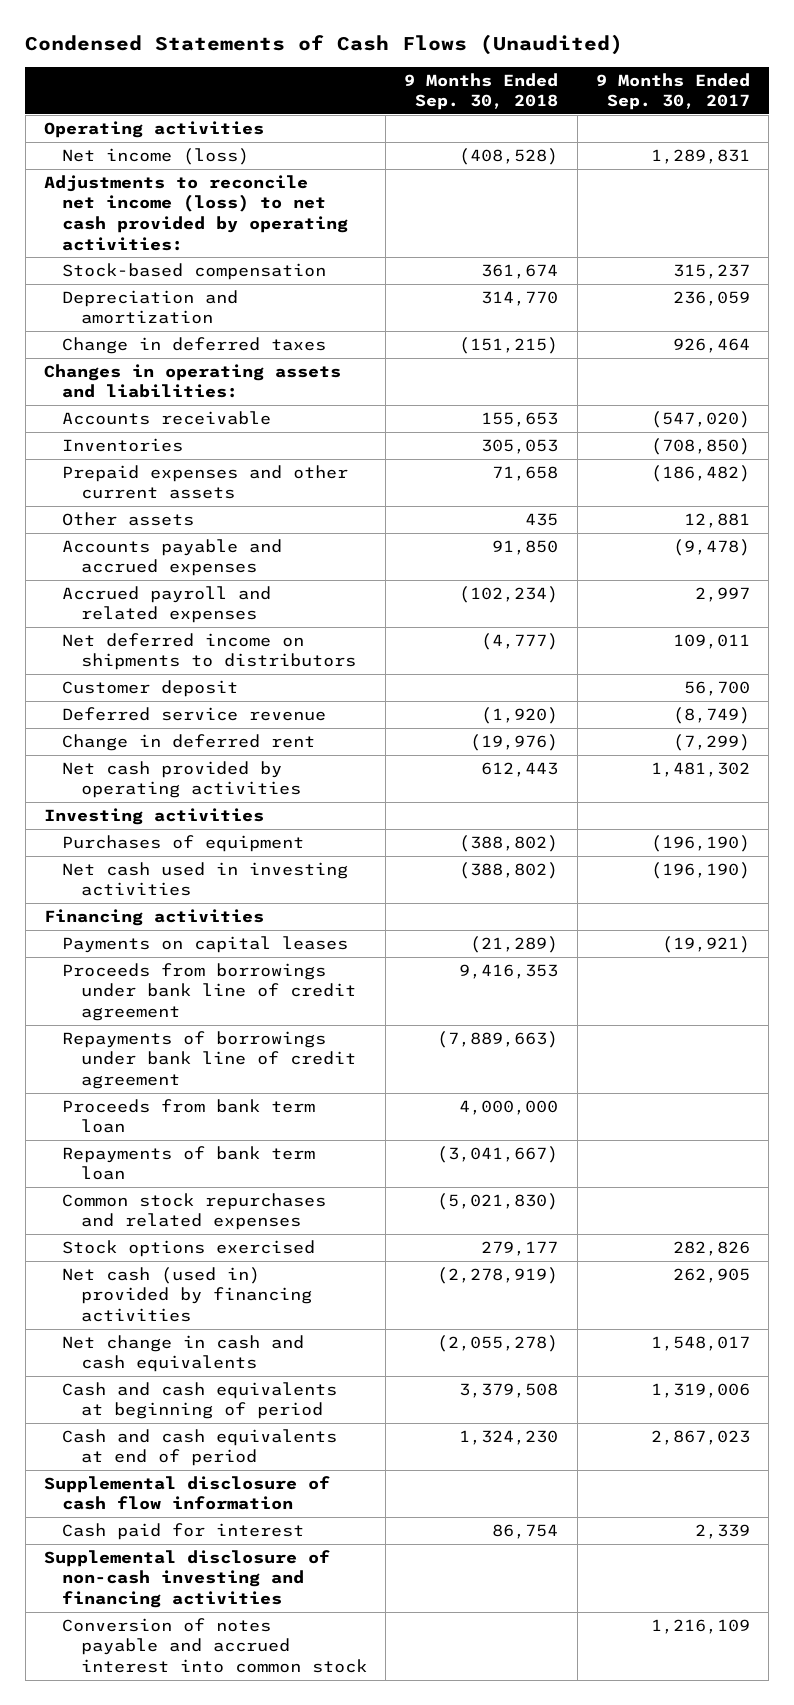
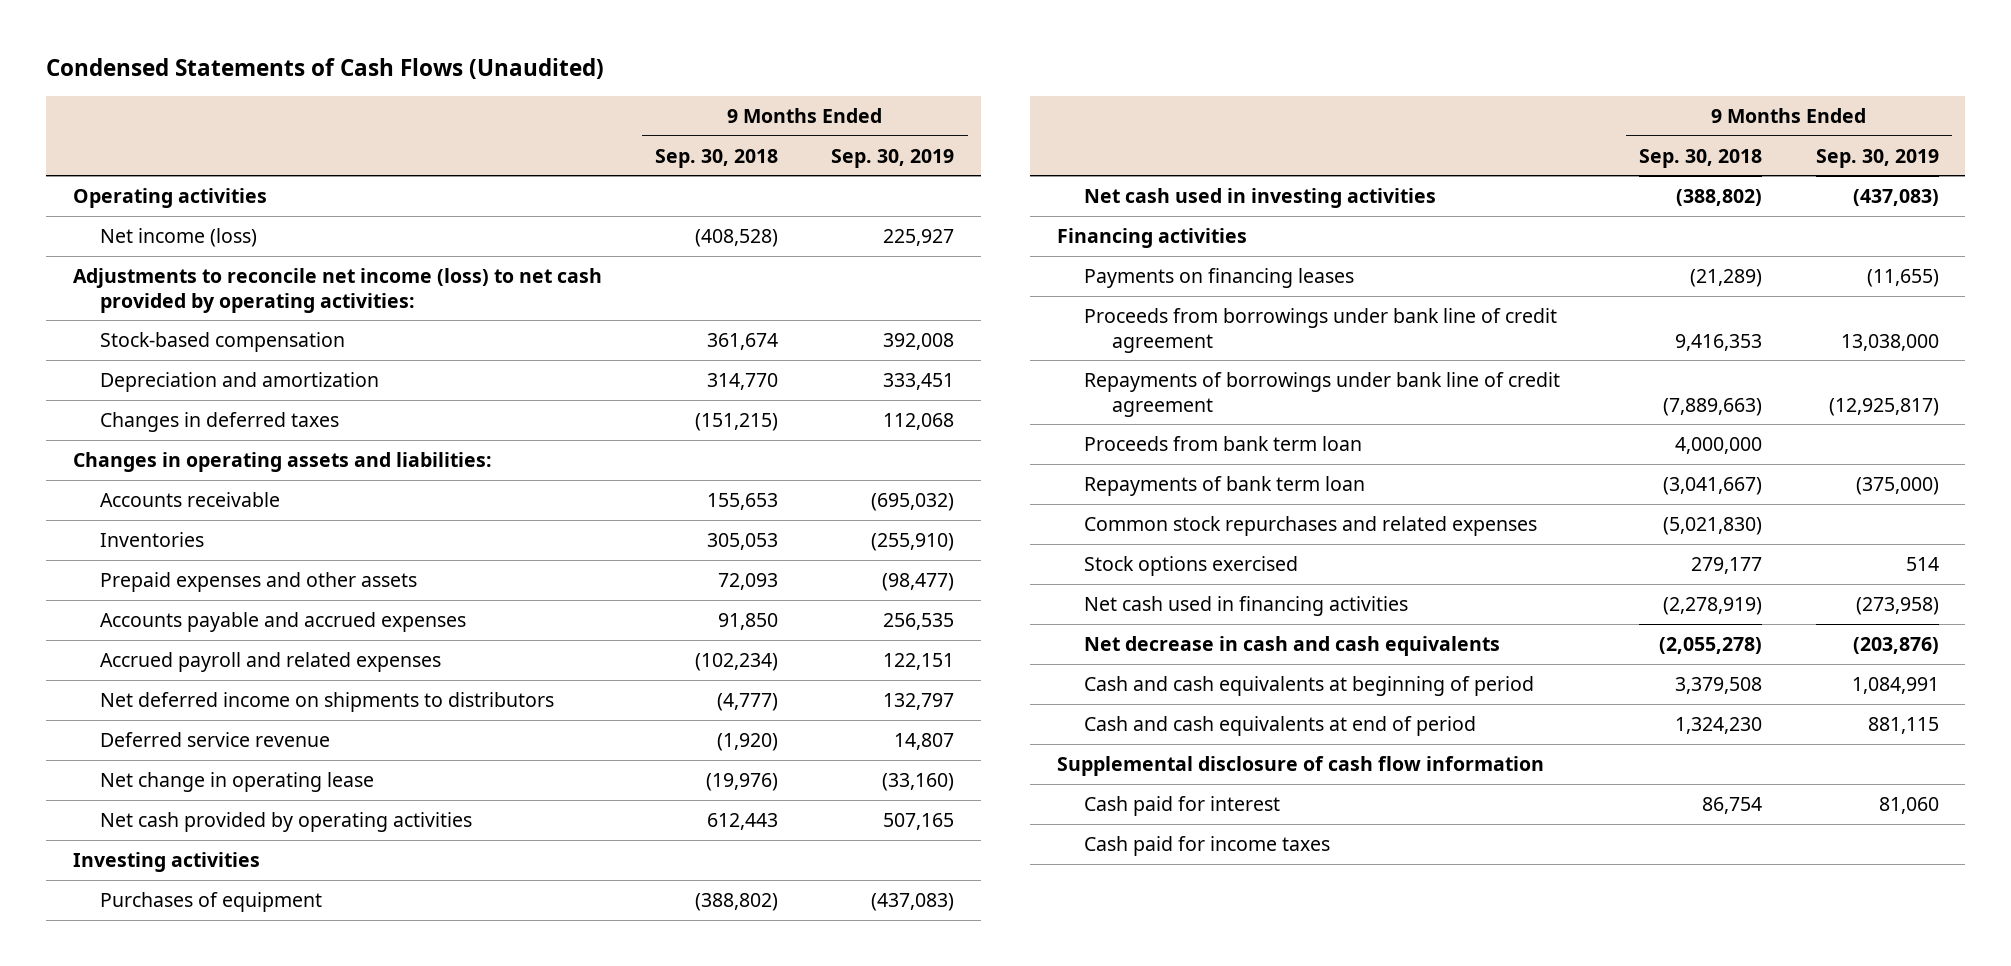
[595,72,750,111] 9 Months Ended Sep. 30, 2017 -> none
none -> [831,148,955,168] Sep. 30, 2019
[62,336,327,354] Change in deferred taxes -> [99,411,339,432] Changes in deferred taxes
[62,511,195,526] Other assets -> none
[62,464,349,500] Prepaid expenses and other current assets -> [99,571,417,592] Prepaid expenses and other assets
[492,465,559,481] 71,658 -> [717,572,778,590] 72,093
[62,679,239,697] Customer deposit -> none
[62,733,316,751] Change in deferred rent -> [99,771,374,792] Net change in operating lease
[62,935,349,953] Payments on capital leases -> [1084,267,1355,288] Payments on financing leases
[62,1266,312,1323] Net cash (used in) provided by financing activities -> [1084,595,1409,616] Net cash used in financing activities
[62,1334,305,1373] Net change in cash and cash equivalents -> [1084,635,1501,656] Net decrease in cash and cash equivalents
[44,1549,331,1609] Supplemental disclosure of non-cash investing and financing activities -> none
[62,1617,367,1674] Conversion of notes payable and accrued interest into common stock -> none
none -> [1084,835,1331,856] Cash paid for income taxes

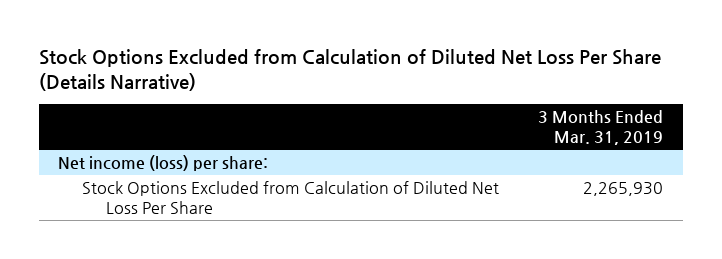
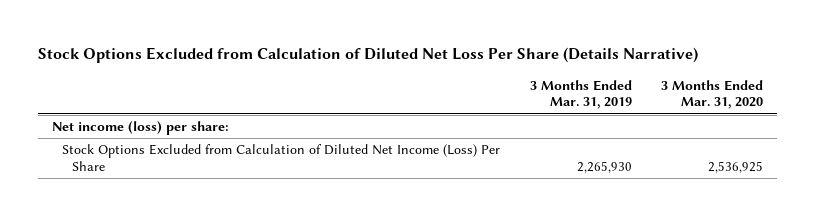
none -> [660,79,763,110] 3 Months Ended Mar. 31, 2020
[82,181,500,215] Stock Options Excluded from Calculation of Diluted Net Loss Per Share -> [62,144,501,172] Stock Options Excluded from Calculation of Diluted Net Income (Loss) Per Share

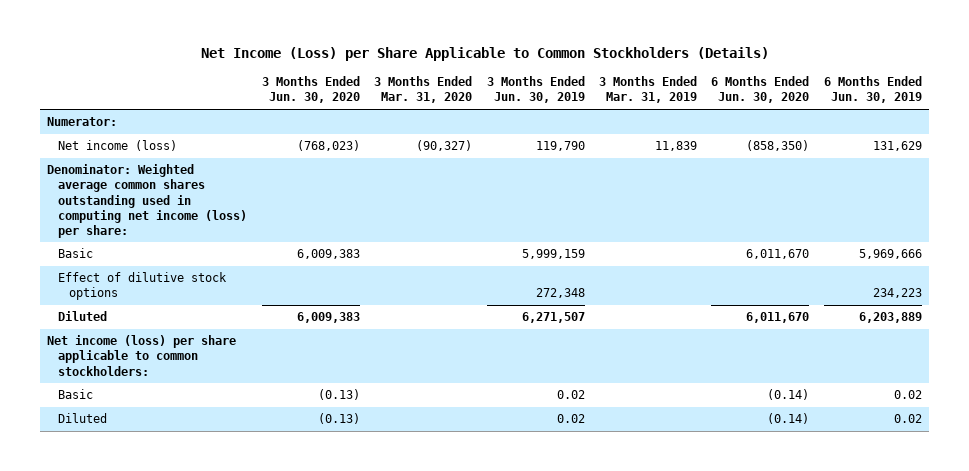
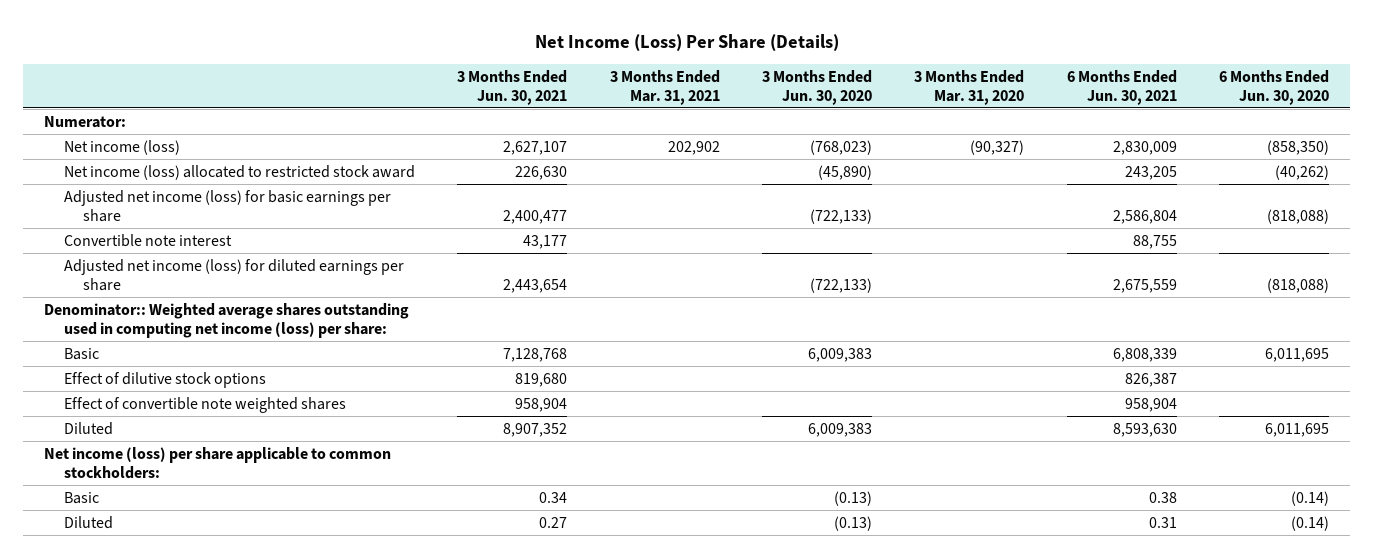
[200,47,769,62] Net Income (Loss) per Share Applicable to Common Stockholders (Details) -> [534,33,839,51] Net Income (Loss) Per Share (Details)
[486,76,585,104] 3 Months Ended Jun. 30, 2019 -> none
[598,76,697,104] 3 Months Ended Mar. 31, 2019 -> none
[823,76,922,104] 6 Months Ended Jun. 30, 2019 -> none
none -> [457,69,568,105] 3 Months Ended Jun. 30, 2021
none -> [609,69,720,105] 3 Months Ended Mar. 31, 2021
none -> [1066,69,1177,105] 6 Months Ended Jun. 30, 2021
none -> [63,164,415,180] Net income (loss) allocated to restricted stock award
none -> [63,189,391,222] Adjusted net income (loss) for basic earnings per share
none -> [63,233,232,247] Convertible note interest
none -> [63,258,404,291] Adjusted net income (loss) for diluted earnings per share
[47,164,248,238] Denominator: Weighted average common shares outstanding used in computing net income (loss) per share: -> [44,302,410,338] Denominator:: Weighted average shares outstanding used in computing net income (loss) per share:
[746,249,810,260] 6,011,670 -> [1265,347,1330,362] 6,011,695
none -> [63,396,346,413] Effect of convertible note weighted shares
[746,312,810,324] 6,011,670 -> [1265,422,1330,437] 6,011,695

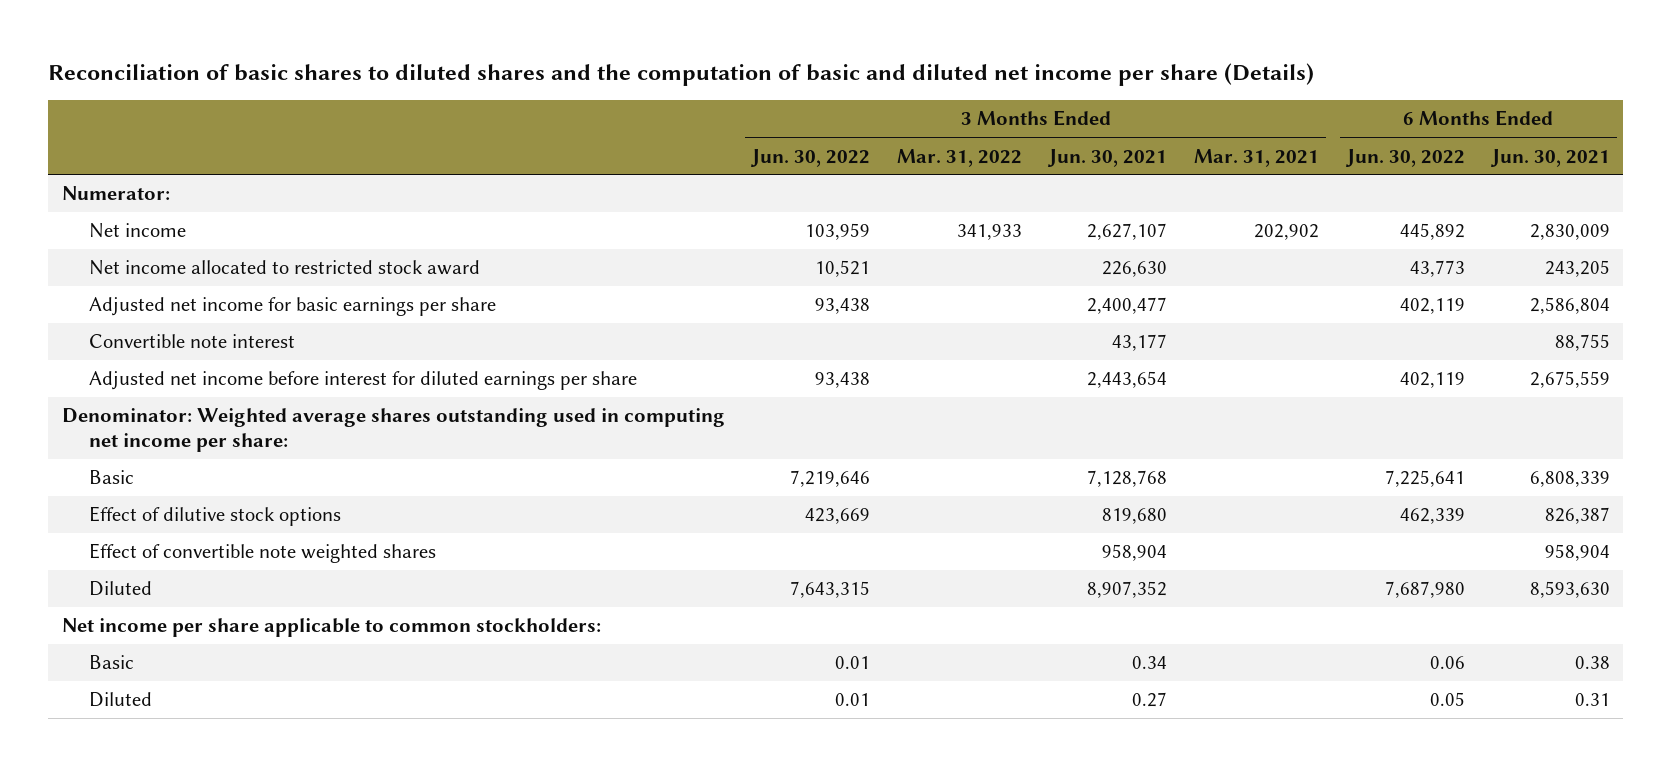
[534,33,839,51] Net Income (Loss) Per Share (Details) -> [48,62,1315,86] Reconciliation of basic shares to diluted shares and the computation of basic and diluted net income per share (Details)
[761,69,872,105] 3 Months Ended Jun. 30, 2020 -> none
[914,69,1025,105] 3 Months Ended Mar. 31, 2020 -> none
[1219,69,1330,105] 6 Months Ended Jun. 30, 2020 -> none
none -> [749,148,870,167] Jun. 30, 2022
none -> [897,148,1023,167] Mar. 31, 2022
none -> [1344,148,1465,167] Jun. 30, 2022
[63,139,180,155] Net income (loss) -> [89,223,187,239] Net income
[63,164,415,180] Net income (loss) allocated to restricted stock award -> [89,260,481,276] Net income allocated to restricted stock award
[63,189,391,222] Adjusted net income (loss) for basic earnings per share -> [89,297,497,317] Adjusted net income for basic earnings per share
[63,258,404,291] Adjusted net income (loss) for diluted earnings per share -> [89,371,638,391] Adjusted net income before interest for diluted earnings per share
[44,302,410,338] Denominator:: Weighted average shares outstanding used in computing net income (loss) per share: -> [61,408,725,453] Denominator: Weighted average shares outstanding used in computing net income per share:
[44,446,392,479] Net income (loss) per share applicable to common stockholders: -> [61,618,601,638] Net income per share applicable to common stockholders:

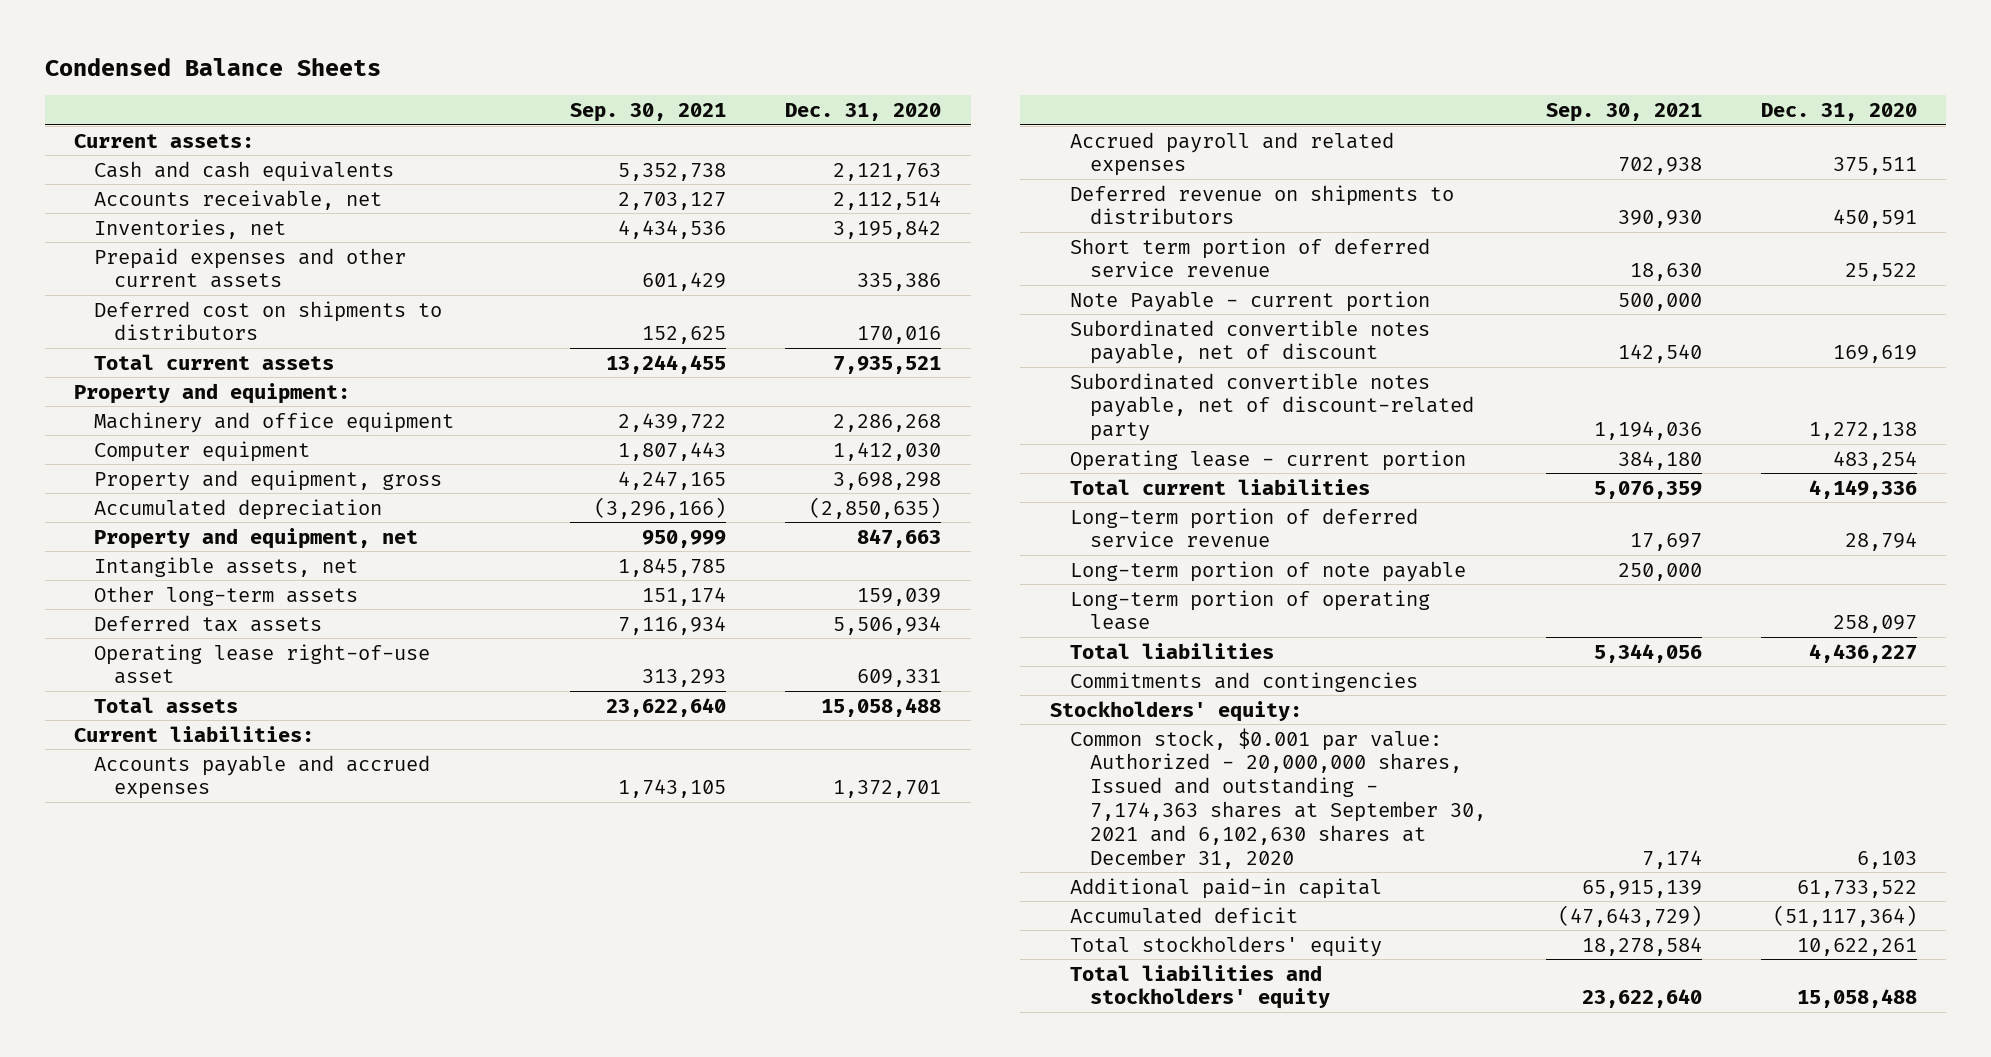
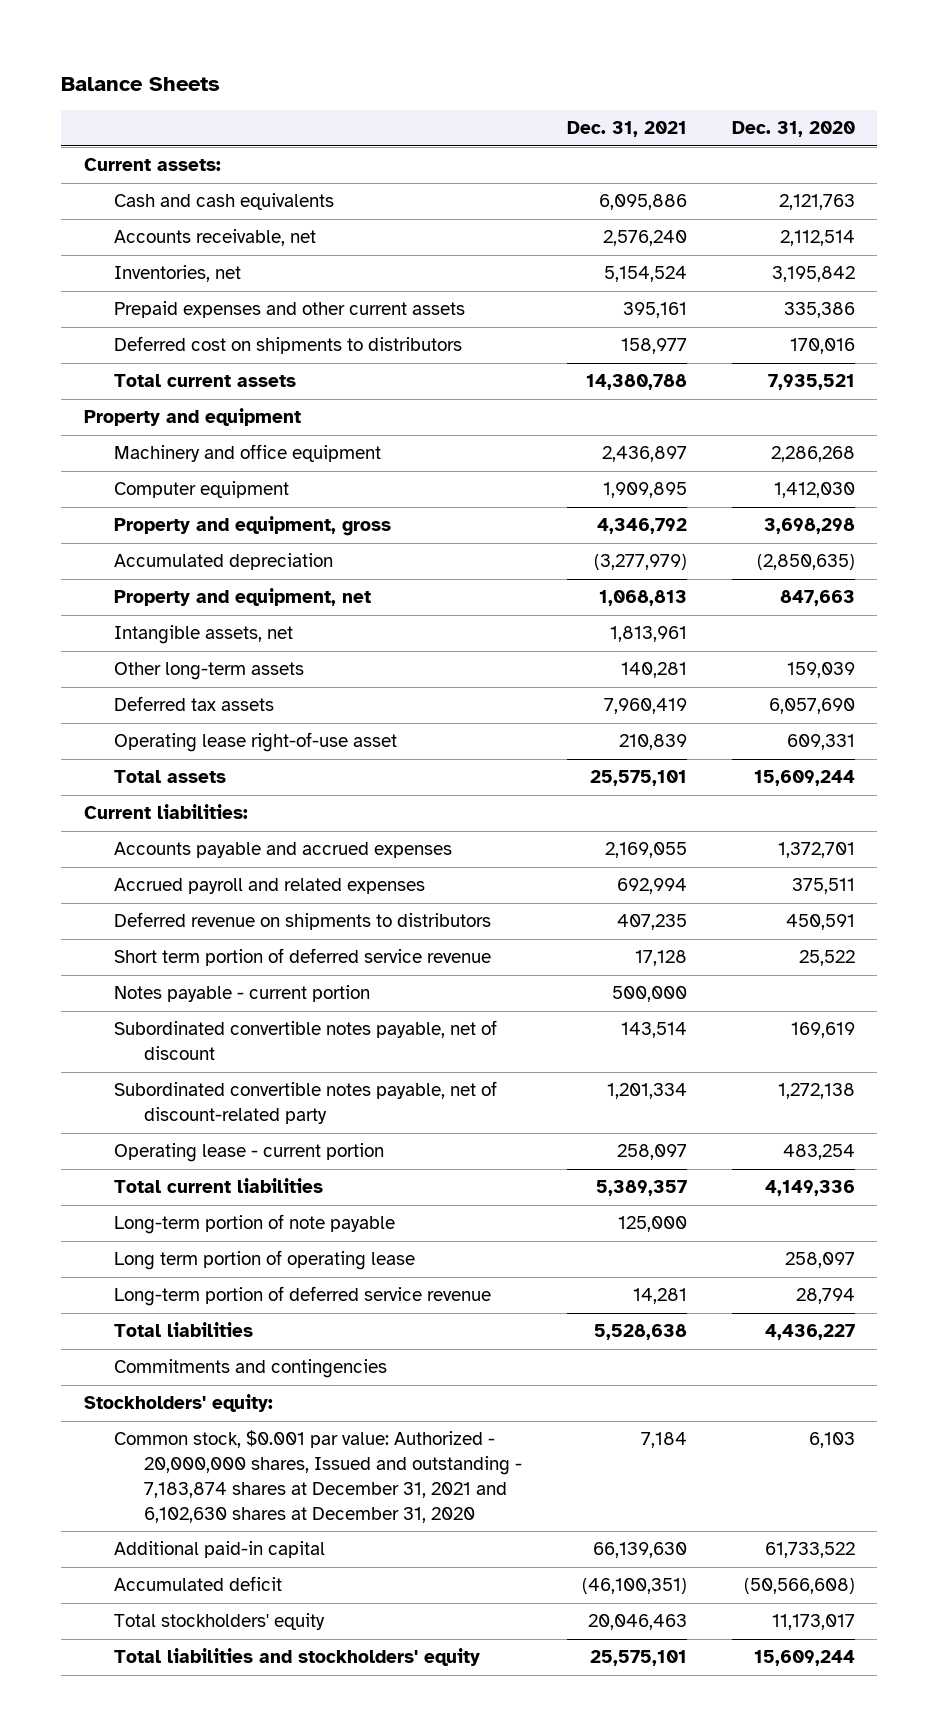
[44,57,381,76] Condensed Balance Sheets -> [61,76,221,91] Balance Sheets
[569,103,726,123] Sep. 30, 2021 -> none
none -> [566,121,687,138] Dec. 31, 2021
[74,382,351,404] Property and equipment: -> [83,408,301,427] Property and equipment
[832,615,941,635] 5,506,934 -> [768,698,855,715] 6,057,690
[820,697,941,717] 15,058,488 -> [753,770,855,787] 15,609,244
[1070,290,1431,312] Note Payable - current portion -> [113,985,370,1003] Notes payable - current portion
[1070,589,1431,631] Long-term portion of operating lease -> [113,1250,415,1271] Long term portion of operating lease
[1070,507,1419,548] Long-term portion of deferred service revenue -> [113,1286,491,1307] Long-term portion of deferred service revenue
[1070,727,1487,869] Common stock, $0.001 par value: Authorized - 20,000,000 shares, Issued and outstanding - 7,174,363 shares at September 30, 2021 and 6,102,630 shares at December 31, 2020 -> [113,1430,522,1523] Common stock, $0.001 par value: Authorized - 20,000,000 shares, Issued and outstanding - 7,183,874 shares at December 31, 2021 and 6,102,630 shares at December 31, 2020
[1772,904,1917,927] (51,117,364) -> [743,1578,855,1595] (50,566,608)
[1796,937,1917,956] 10,622,261 -> [771,1614,855,1631] 11,173,017
[1796,989,1917,1009] 15,058,488 -> [753,1650,855,1667] 15,609,244

